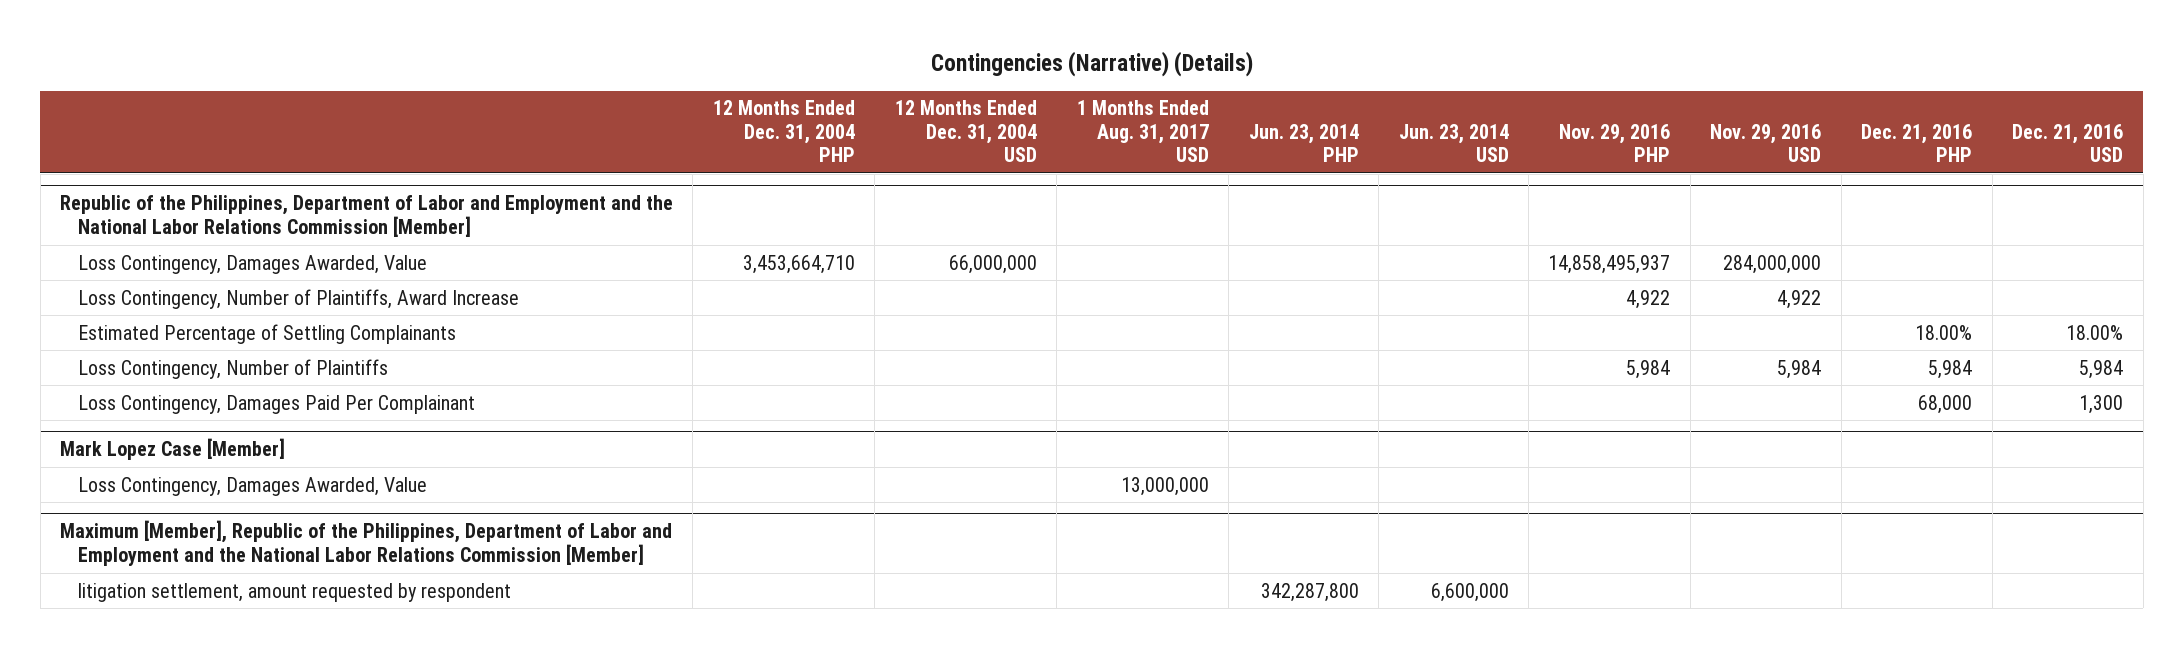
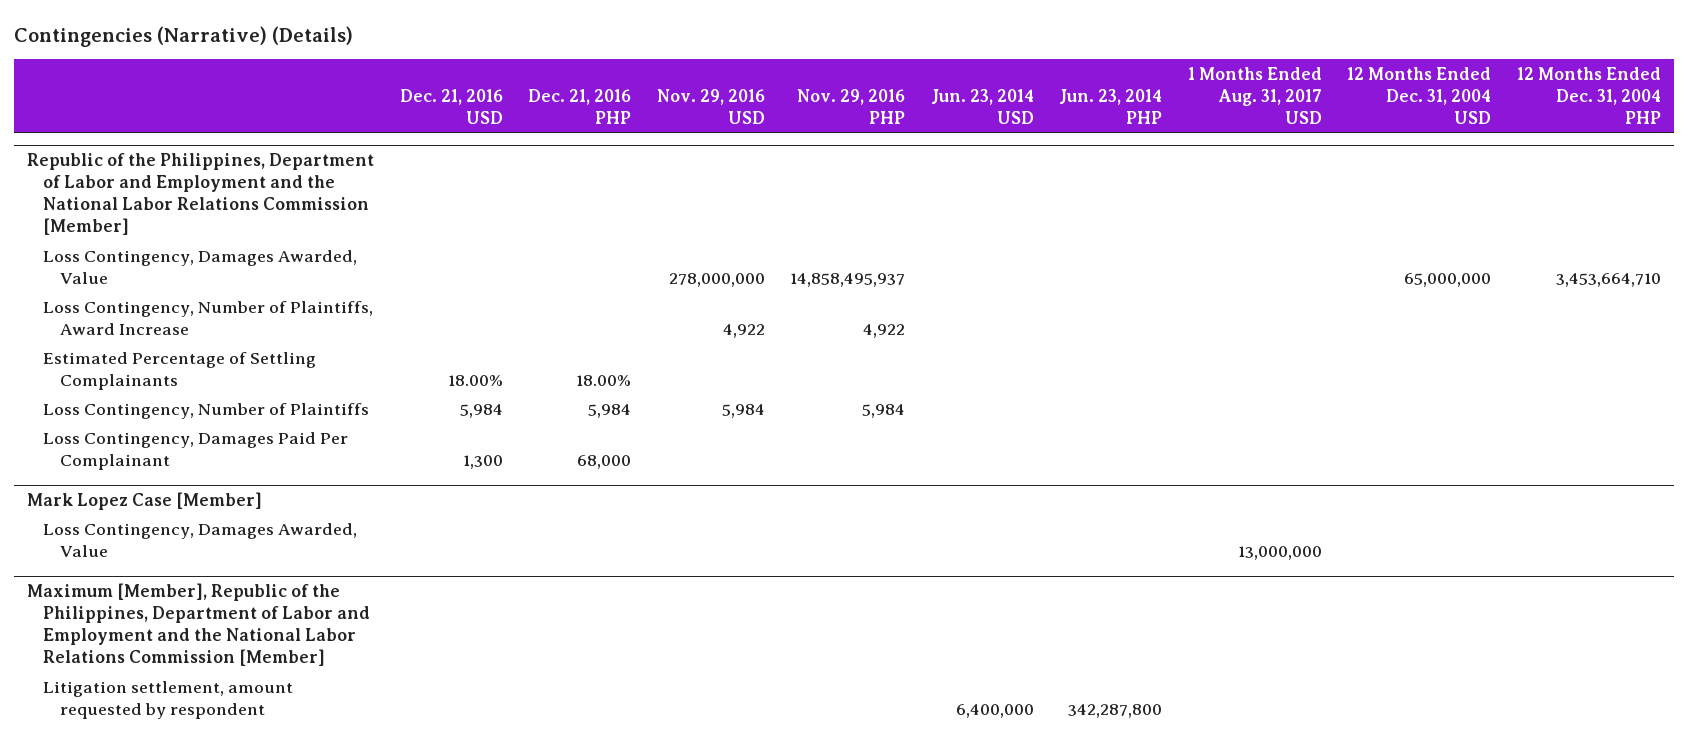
[948,254,1037,274] 66,000,000 -> [1404,272,1492,287] 65,000,000
[1723,254,1822,274] 284,000,000 -> [668,272,765,287] 278,000,000
[78,582,512,602] litigation settlement, amount requested by respondent -> [43,680,294,719] Litigation settlement, amount requested by respondent
[1430,582,1509,602] 6,600,000 -> [955,703,1034,718] 6,400,000

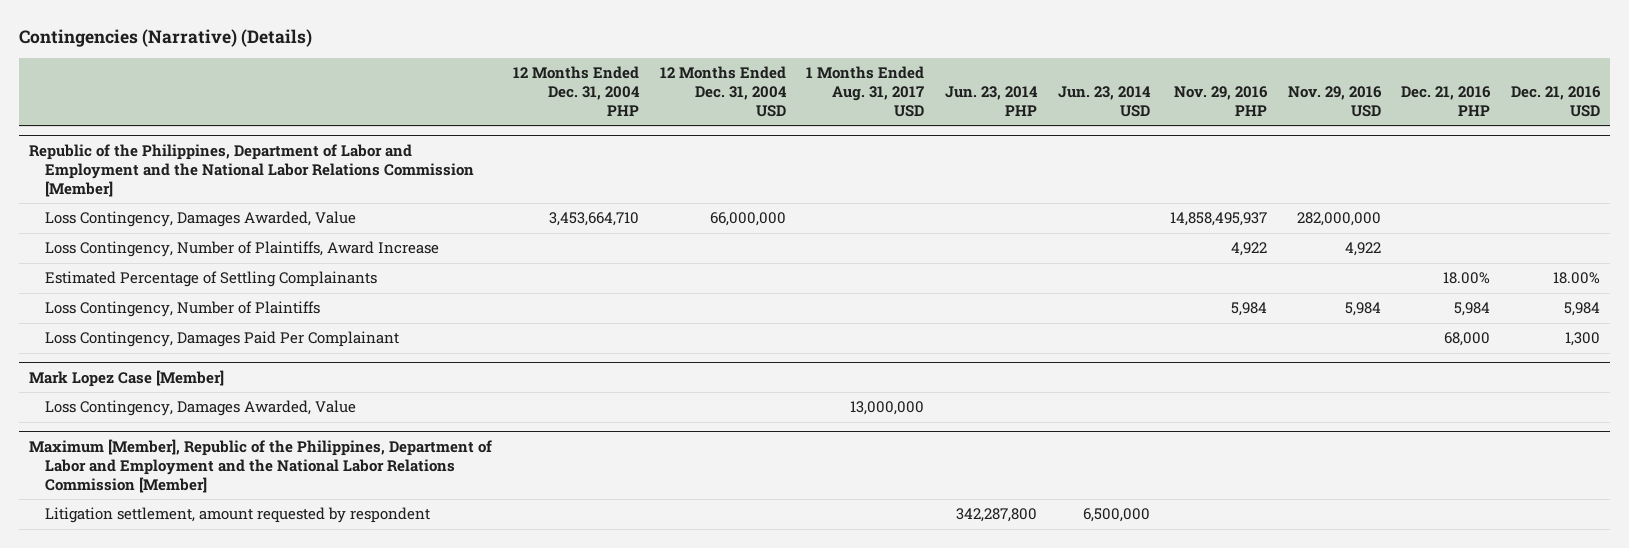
[668,272,765,287] 278,000,000 -> [1296,212,1381,227] 282,000,000
[1404,272,1492,287] 65,000,000 -> [709,212,786,227] 66,000,000
[955,703,1034,718] 6,400,000 -> [1082,508,1150,523] 6,500,000

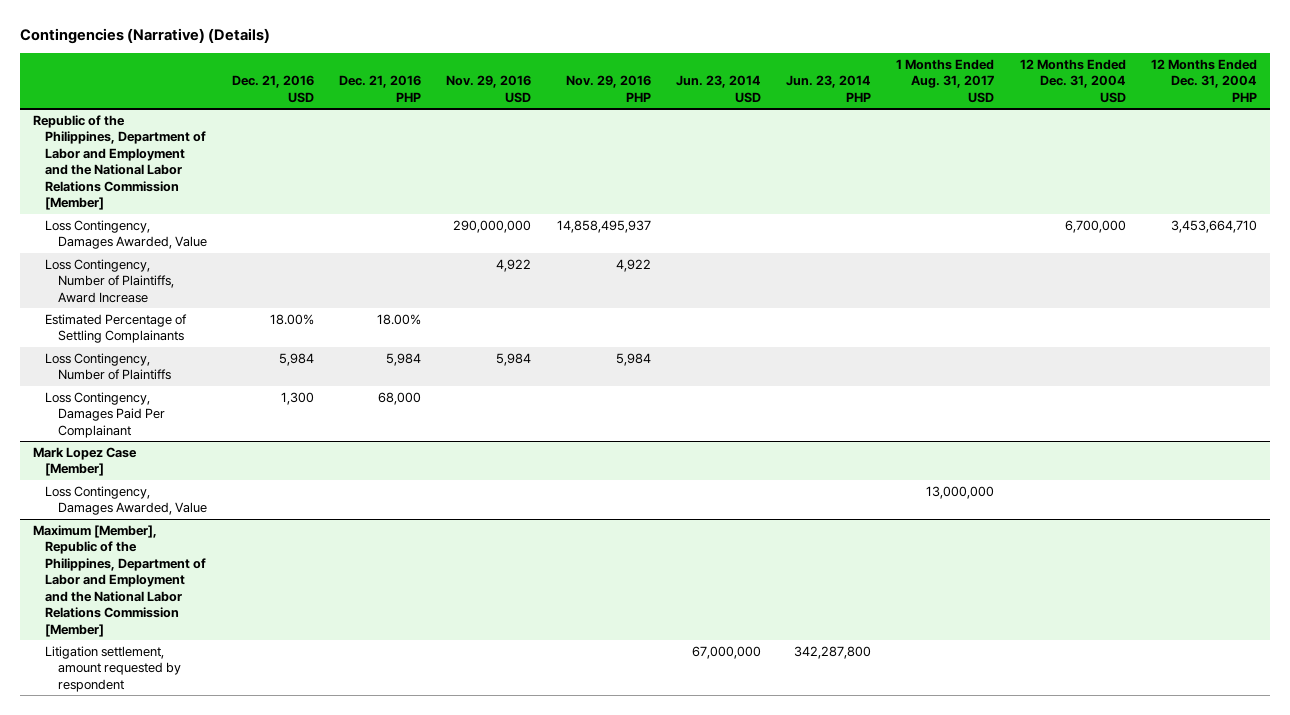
[709,212,786,227] 66,000,000 -> [1064,219,1126,233] 6,700,000
[1296,212,1381,227] 282,000,000 -> [453,219,532,233] 290,000,000
[1082,508,1150,523] 6,500,000 -> [691,645,761,659] 67,000,000

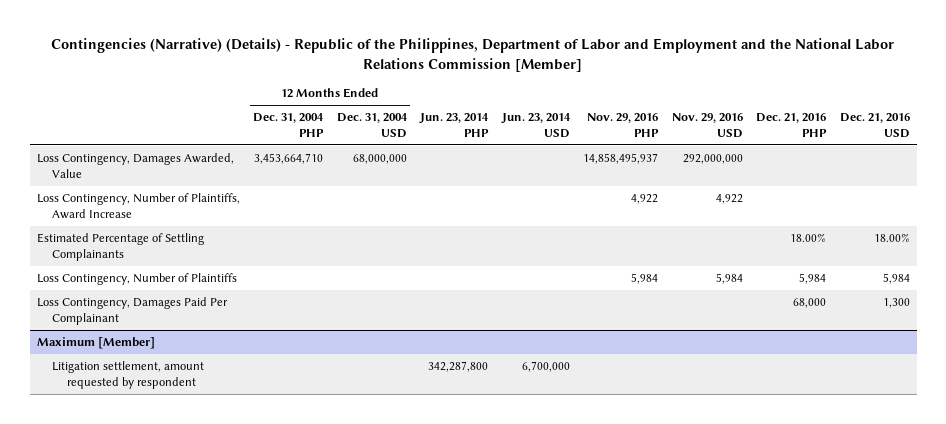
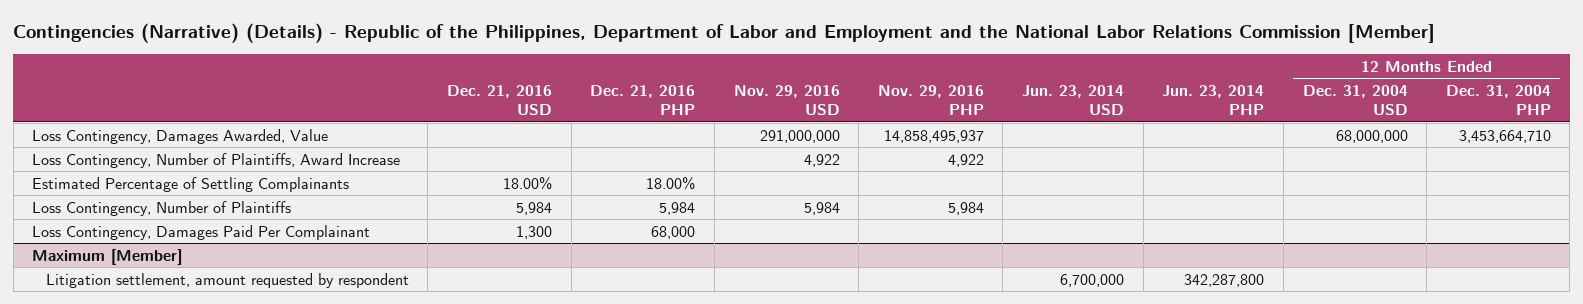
[682,153,743,164] 292,000,000 -> [759,129,840,143] 291,000,000

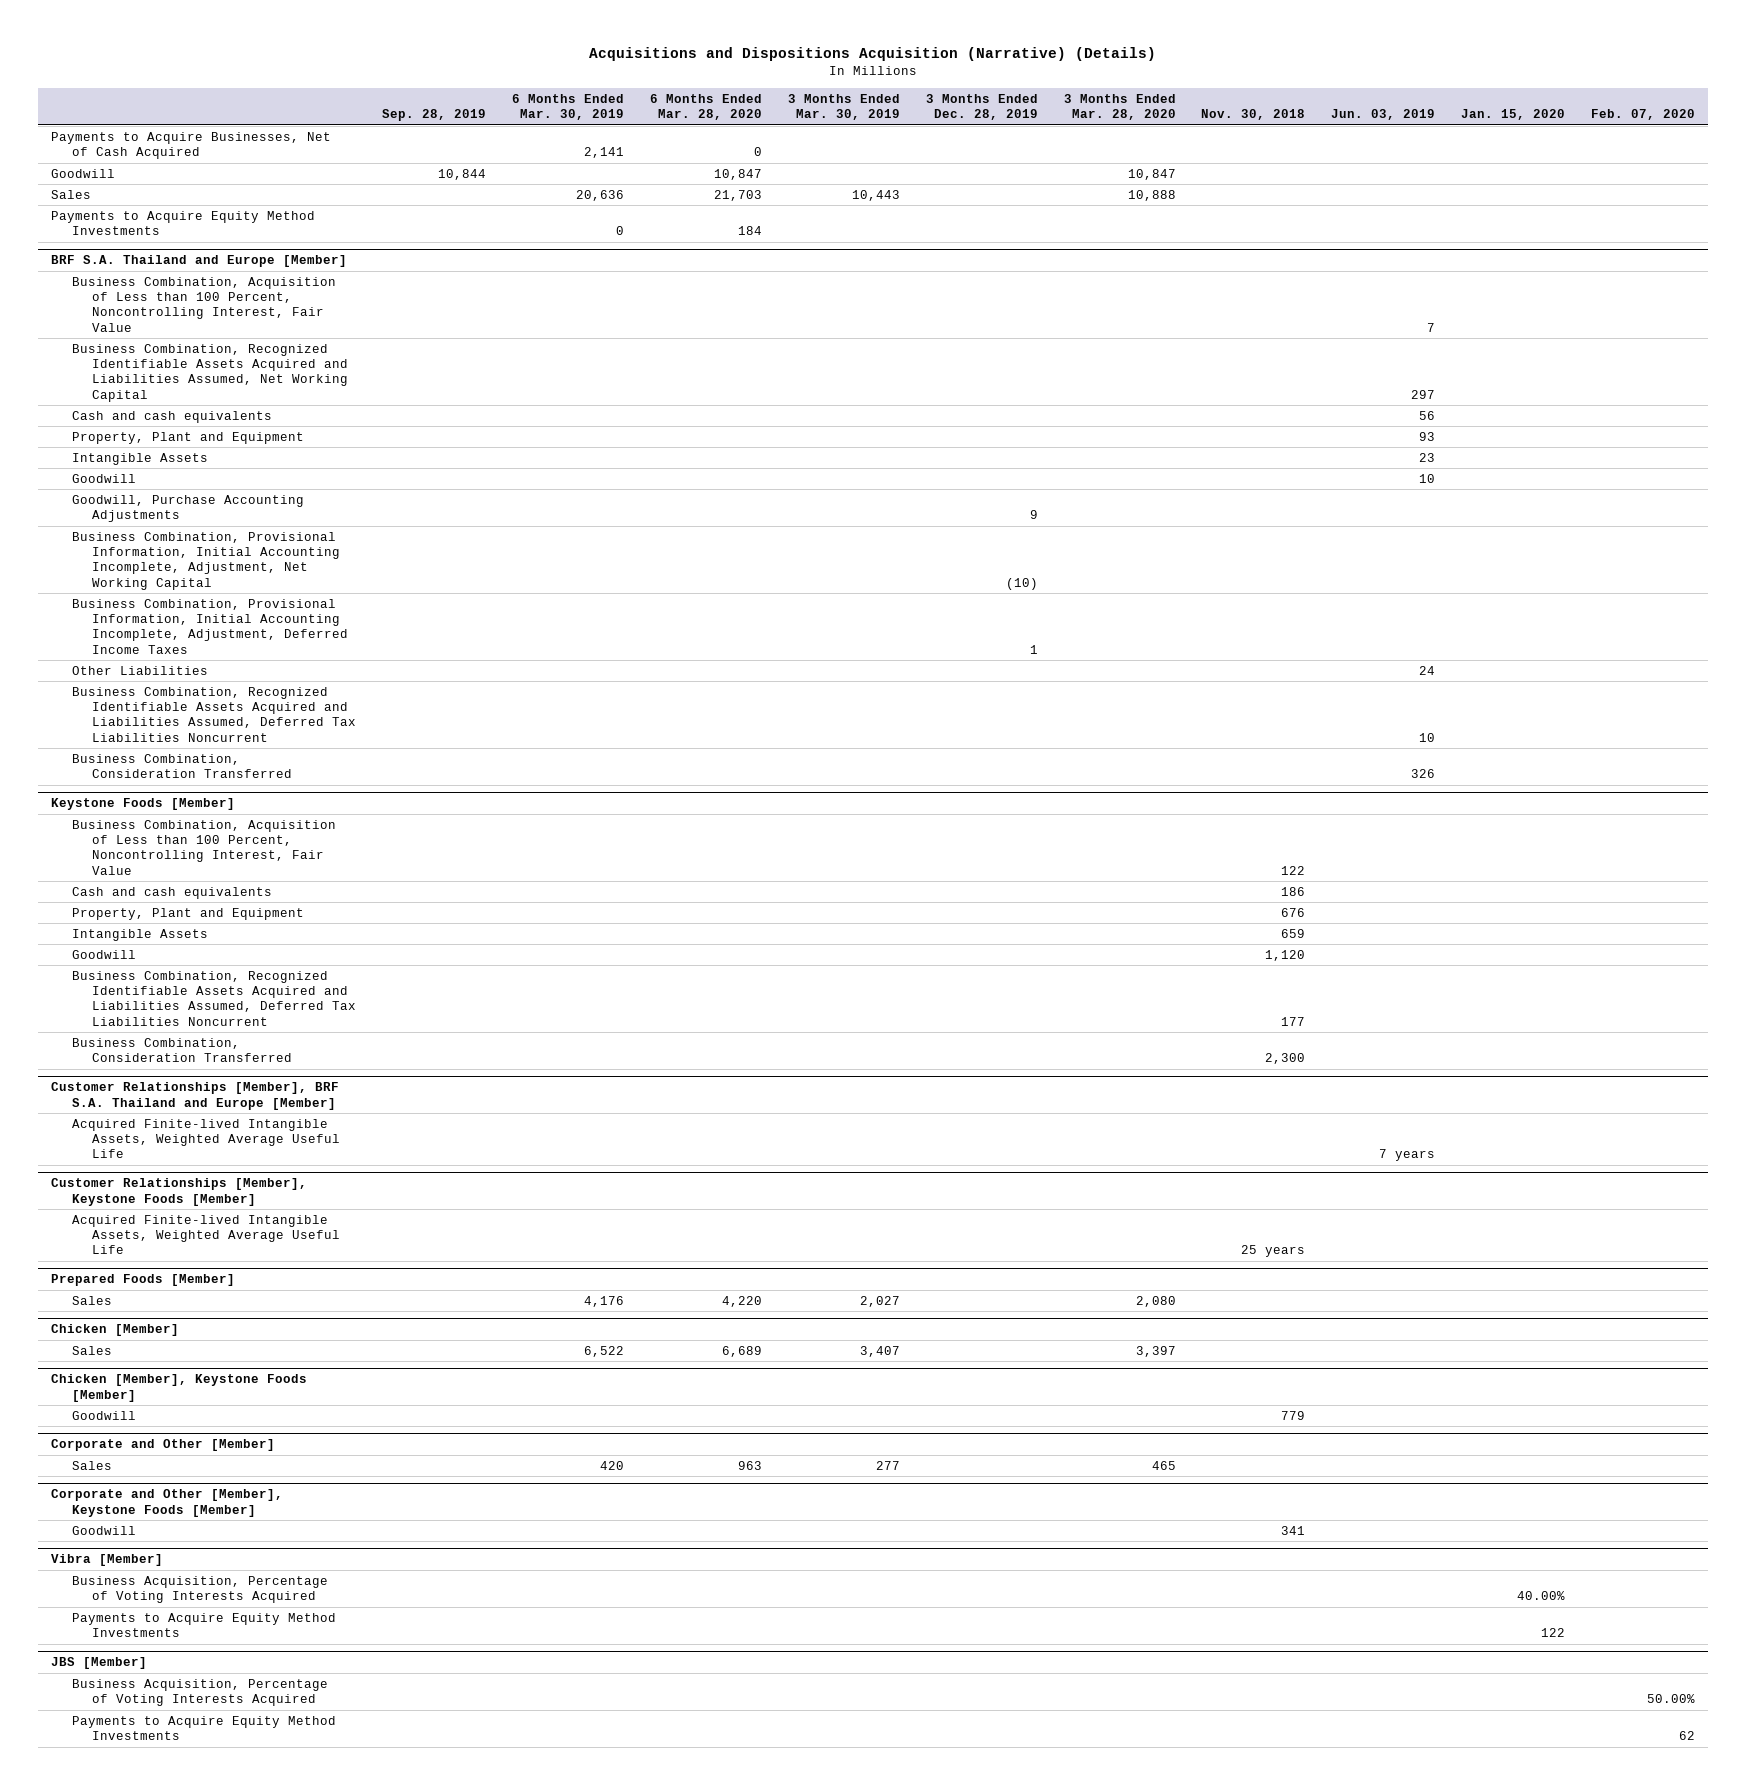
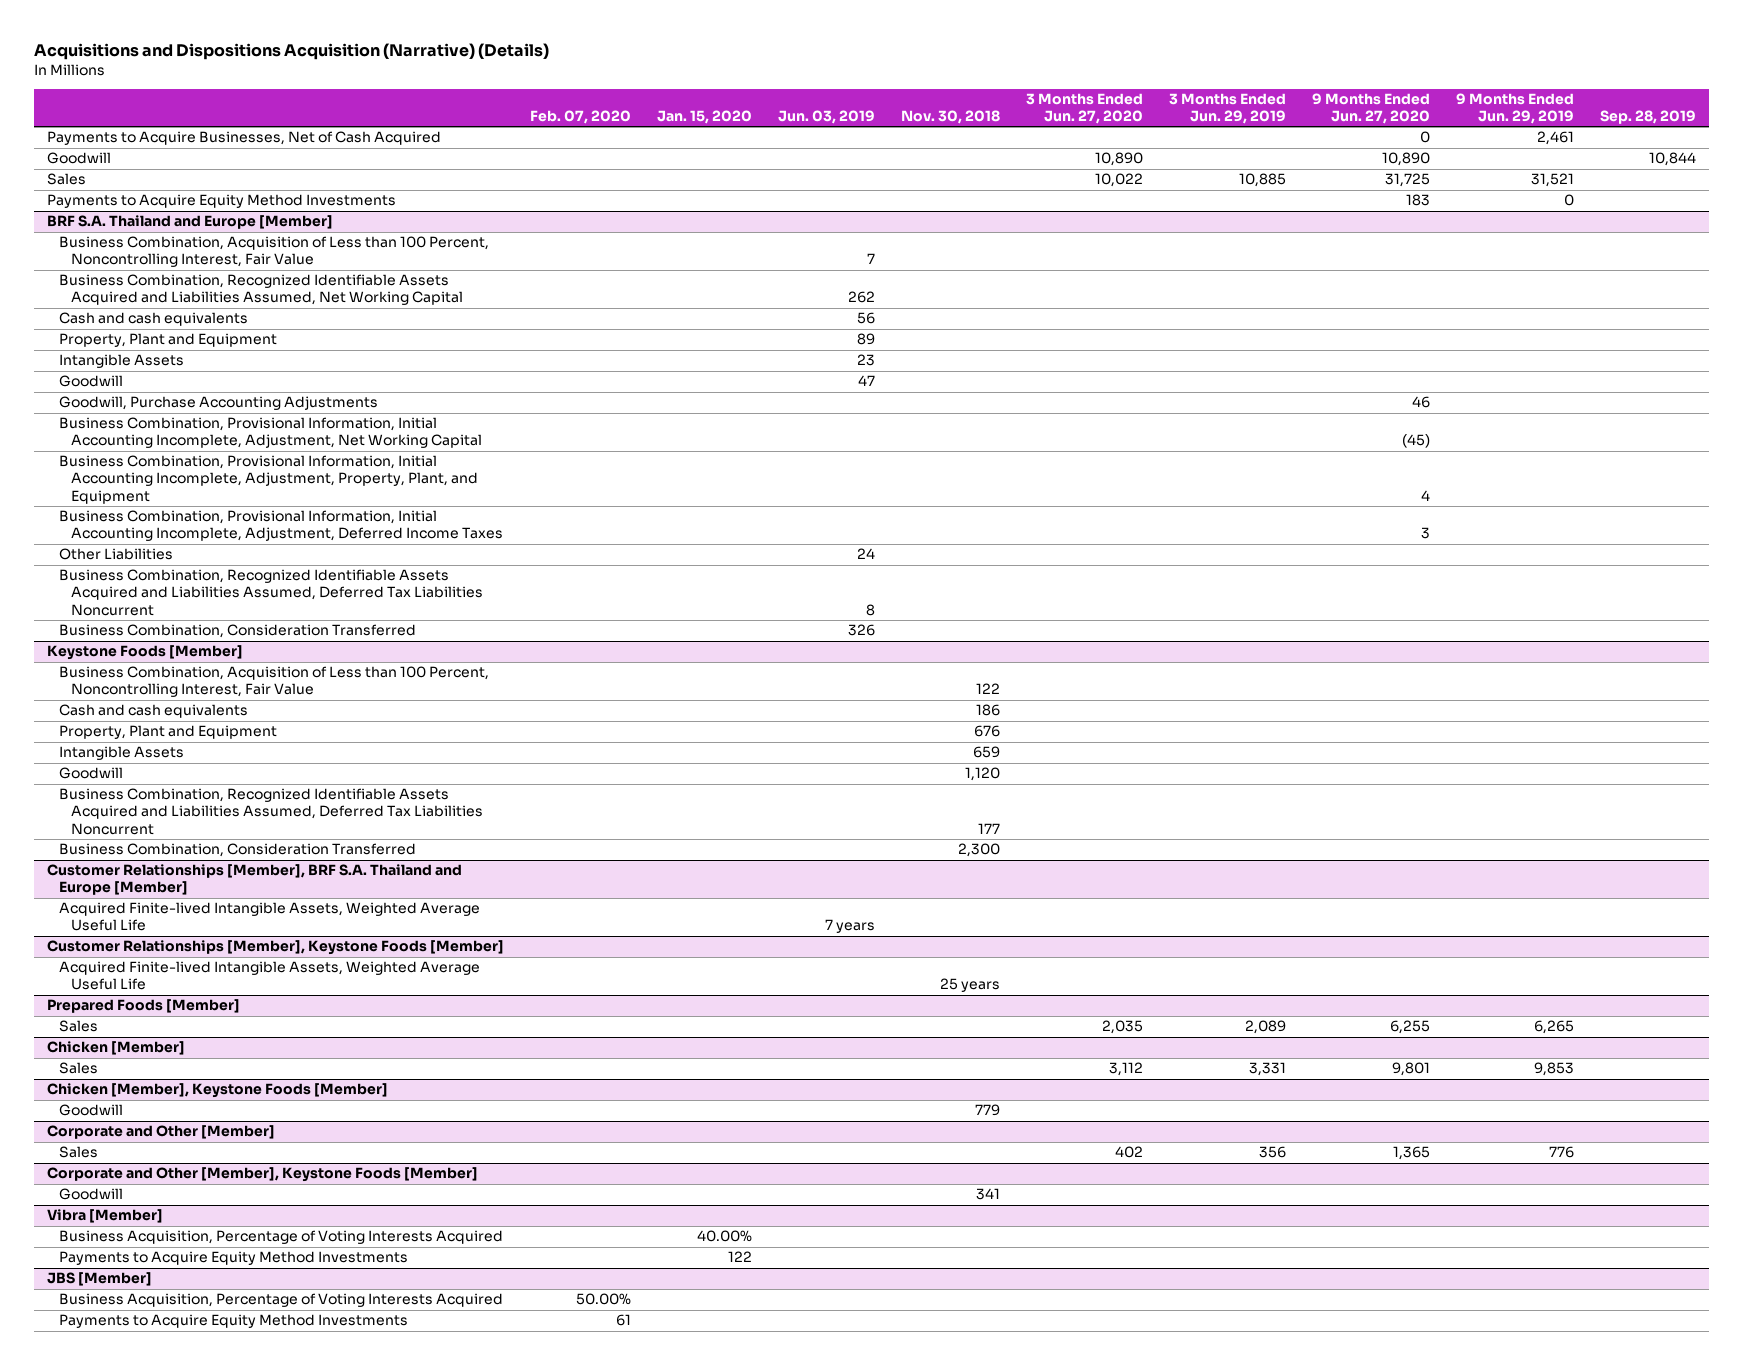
[511,93,624,121] 6 Months Ended Mar. 30, 2019 -> none
[649,93,762,121] 6 Months Ended Mar. 28, 2020 -> none
[787,93,900,121] 3 Months Ended Mar. 30, 2019 -> none
[925,93,1038,121] 3 Months Ended Dec. 28, 2019 -> none
[1063,93,1176,121] 3 Months Ended Mar. 28, 2020 -> none
none -> [1026,92,1144,125] 3 Months Ended Jun. 27, 2020
none -> [1169,92,1287,125] 3 Months Ended Jun. 29, 2019
none -> [1312,92,1431,125] 9 Months Ended Jun. 27, 2020
none -> [1456,92,1575,125] 9 Months Ended Jun. 29, 2019
[1411,389,1436,399] 297 -> [848,291,876,304] 262
[1419,431,1436,441] 93 -> [857,333,876,346] 89
[1419,473,1436,483] 10 -> [858,375,876,387] 47
none -> [59,455,479,504] Business Combination, Provisional Information, Initial Accounting Incomplete, Adjustment, Property, Plant, and Equipment
[1419,732,1436,742] 10 -> [866,603,876,616] 8
[1679,1731,1696,1741] 62 -> [616,1314,632,1327] 61

